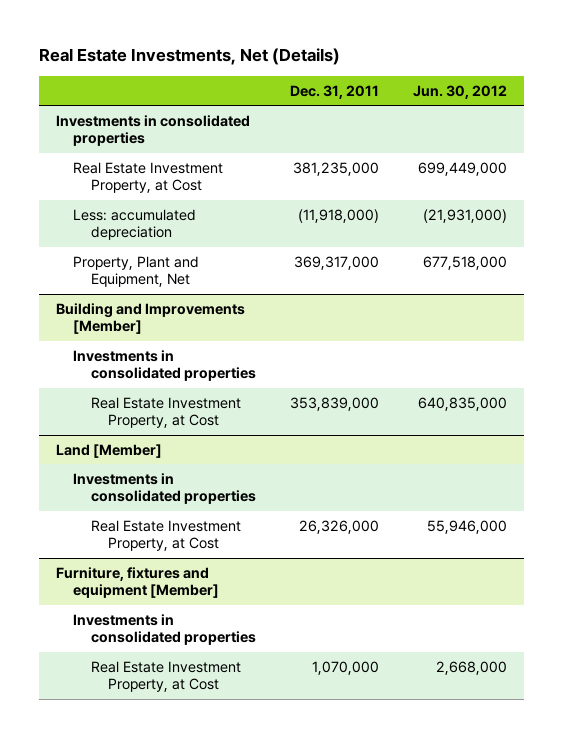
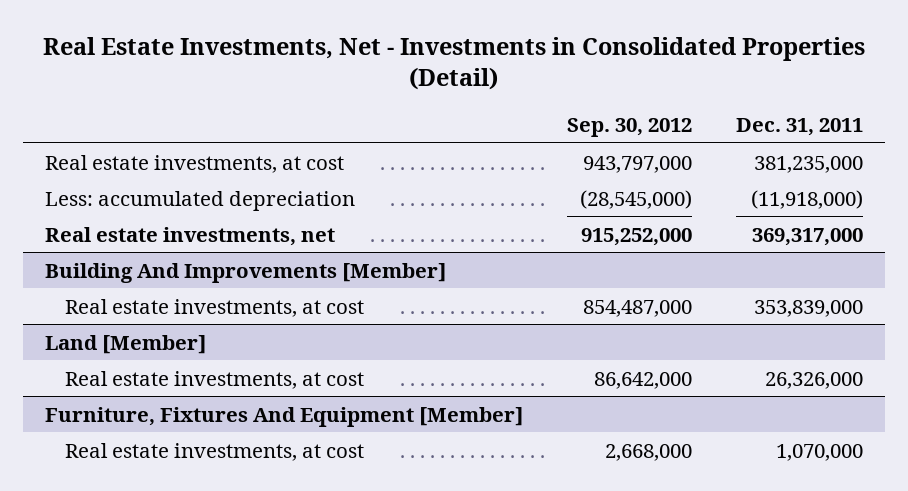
[38,48,340,66] Real Estate Investments, Net (Details) -> [42,36,865,91] Real Estate Investments, Net - Investments in Consolidated Properties (Detail)
[413,84,508,99] Jun. 30, 2012 -> none
none -> [566,117,692,137] Sep. 30, 2012
[55,114,250,147] Investments in consolidated properties -> none
[73,161,224,194] Real Estate Investment Property, at Cost -> [44,154,344,173] Real estate investments, at cost
[73,349,256,382] Investments in consolidated properties -> none
[73,255,200,288] Property, Plant and Equipment, Net -> [44,226,335,246] Real estate investments, net
[55,302,245,335] Building and Improvements [Member] -> [44,262,446,283] Building And Improvements [Member]
[90,396,241,429] Real Estate Investment Property, at Cost -> [64,298,364,317] Real estate investments, at cost
[73,472,256,505] Investments in consolidated properties -> none
[73,613,256,646] Investments in consolidated properties -> none
[90,519,241,552] Real Estate Investment Property, at Cost -> [64,370,364,389] Real estate investments, at cost
[55,566,220,599] Furniture, fixtures and equipment [Member] -> [44,406,523,427] Furniture, Fixtures And Equipment [Member]
[90,660,241,693] Real Estate Investment Property, at Cost -> [64,442,364,461] Real estate investments, at cost

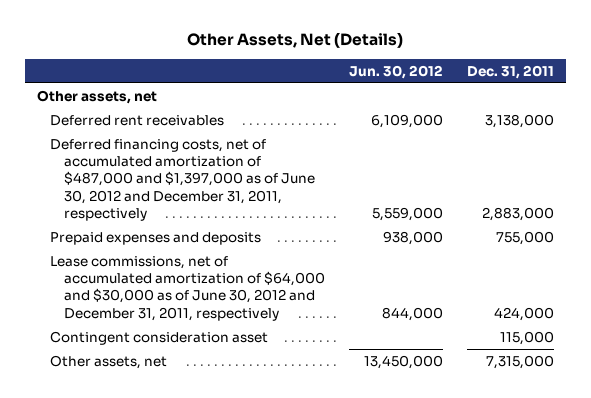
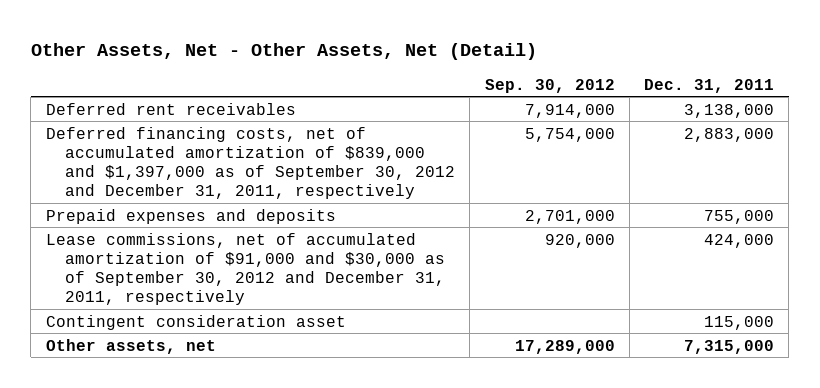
[187,32,404,49] Other Assets, Net (Details) -> [30,42,537,60] Other Assets, Net - Other Assets, Net (Detail)
[349,64,444,79] Jun. 30, 2012 -> none
none -> [484,78,615,93] Sep. 30, 2012
[36,89,157,104] Other assets, net -> none
[50,138,316,221] Deferred financing costs, net of accumulated amortization of $487,000 and $1,397,000 as of June 30, 2012 and December 31, 2011, respectively -> [45,126,456,199] Deferred financing costs, net of accumulated amortization of $839,000 and $1,397,000 as of September 30, 2012 and December 31, 2011, respectively
[50,255,326,321] Lease commissions, net of accumulated amortization of $64,000 and $30,000 as of June 30, 2012 and December 31, 2011, respectively -> [45,232,446,305] Lease commissions, net of accumulated amortization of $91,000 and $30,000 as of September 30, 2012 and December 31, 2011, respectively

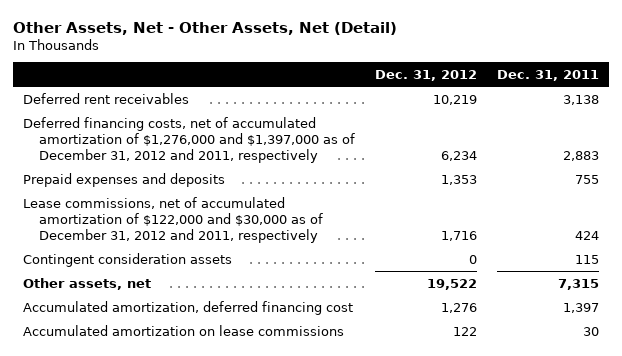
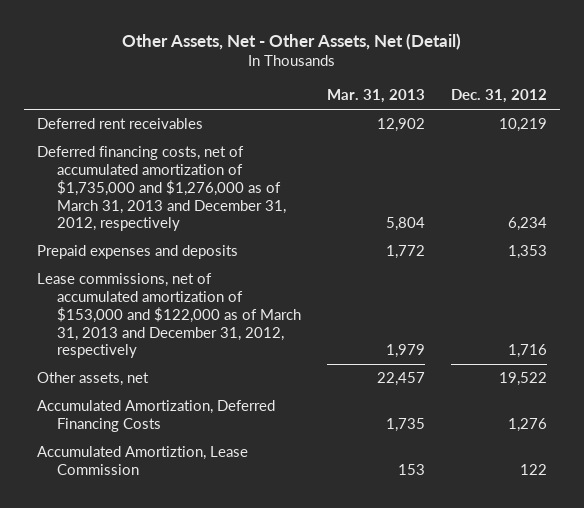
[496,69,599,81] Dec. 31, 2011 -> none
none -> [327,89,426,104] Mar. 31, 2013
[22,116,355,163] Deferred financing costs, net of accumulated amortization of $1,276,000 and $1,397,000 as of December 31, 2012 and 2011, respectively -> [37,146,287,232] Deferred financing costs, net of accumulated amortization of $1,735,000 and $1,276,000 as of March 31, 2013 and December 31, 2012, respectively
[22,252,232,267] Contingent consideration assets -> none
[22,196,323,243] Lease commissions, net of accumulated amortization of $122,000 and $30,000 as of December 31, 2012 and 2011, respectively -> [37,273,302,359] Lease commissions, net of accumulated amortization of $153,000 and $122,000 as of March 31, 2013 and December 31, 2012, respectively
[22,300,353,315] Accumulated amortization, deferred financing cost -> [37,400,276,433] Accumulated Amortization, Deferred Financing Costs
[22,324,344,336] Accumulated amortization on lease commissions -> [37,446,249,476] Accumulated Amortiztion, Lease Commission

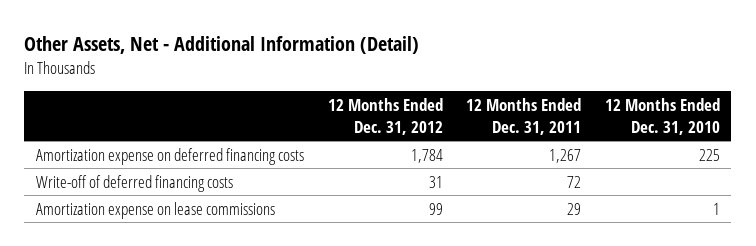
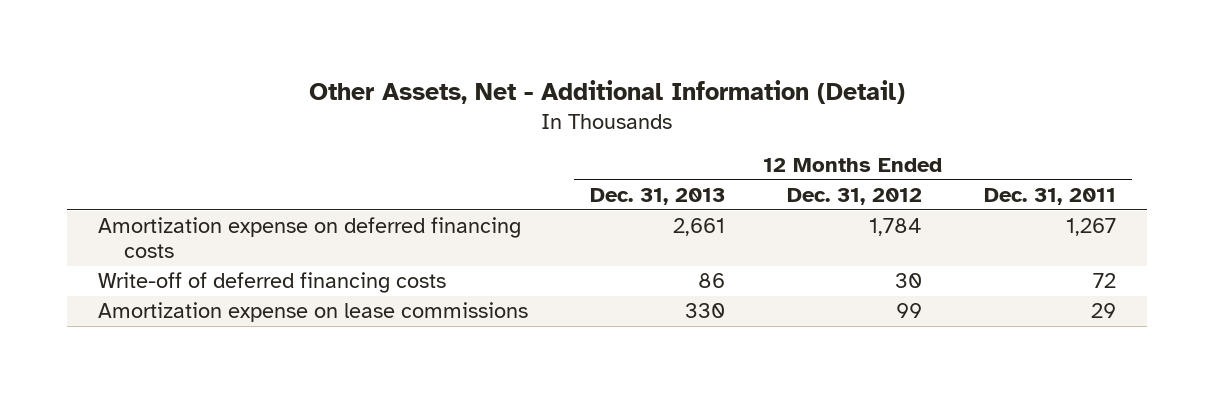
[604,97,720,135] 12 Months Ended Dec. 31, 2010 -> none
none -> [589,188,725,206] Dec. 31, 2013
[428,175,443,188] 31 -> [895,273,923,289] 30

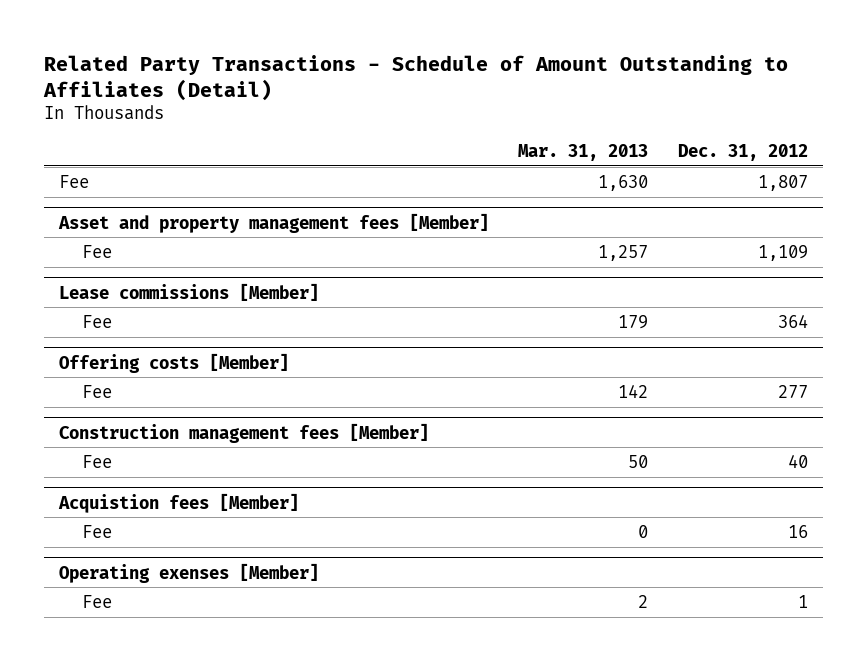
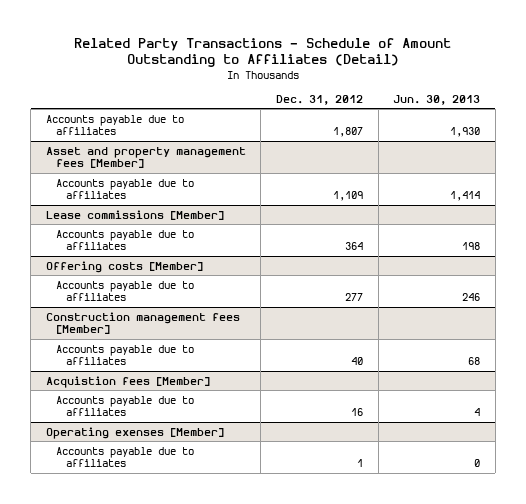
[518,144,649,162] Mar. 31, 2013 -> none
none -> [393,94,481,105] Jun. 30, 2013
[59,174,90,188] Fee -> [45,114,184,136] Accounts payable due to affiliates
[81,244,112,258] Fee -> [56,178,195,200] Accounts payable due to affiliates
[81,314,112,328] Fee -> [56,229,195,251] Accounts payable due to affiliates
[81,384,112,398] Fee -> [56,280,195,302] Accounts payable due to affiliates
[81,454,112,468] Fee -> [56,344,195,366] Accounts payable due to affiliates
[81,524,112,538] Fee -> [56,395,195,417] Accounts payable due to affiliates
[81,594,112,608] Fee -> [56,446,195,468] Accounts payable due to affiliates

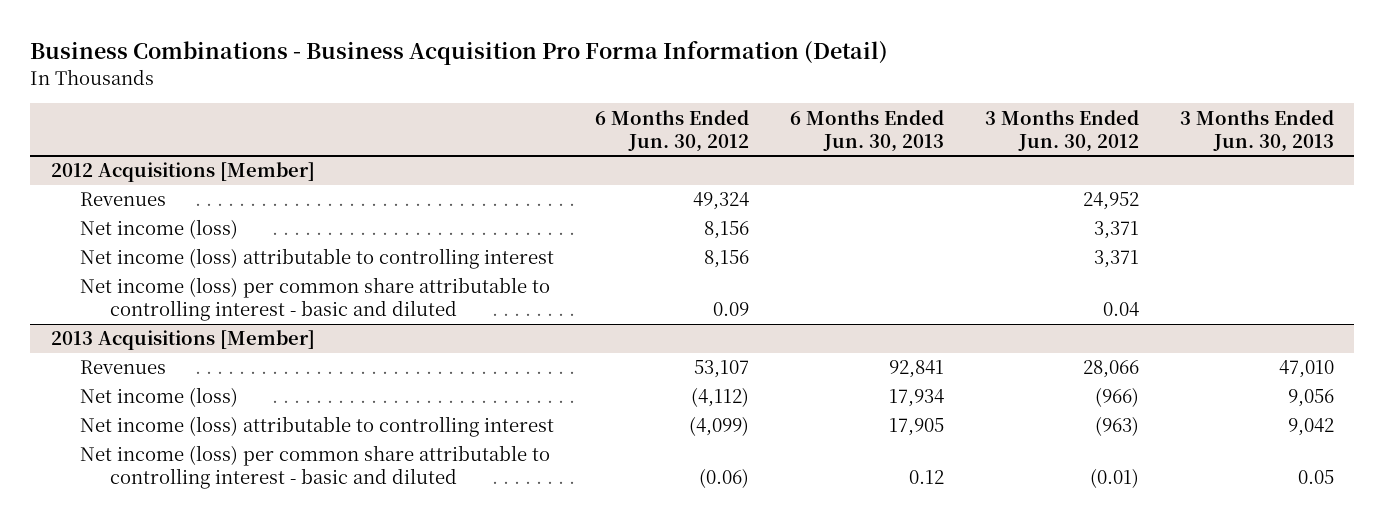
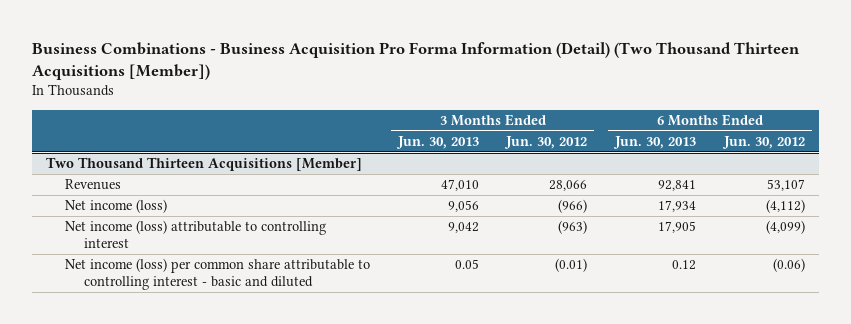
[30,41,889,66] Business Combinations - Business Acquisition Pro Forma Information (Detail) -> [31,42,800,81] Business Combinations - Business Acquisition Pro Forma Information (Detail) (Two Thousand Thirteen Acquisitions [Member])
[50,162,315,183] 2012 Acquisitions [Member] -> none
[80,192,167,207] Revenues -> none
[80,219,239,240] Net income (loss) -> none
[80,248,555,270] Net income (loss) attributable to controlling interest -> none
[80,277,551,322] Net income (loss) per common share attributable to controlling interest - basic and diluted -> none
[50,330,315,351] 2013 Acquisitions [Member] -> none
none -> [45,157,362,172] Two Thousand Thirteen Acquisitions [Member]

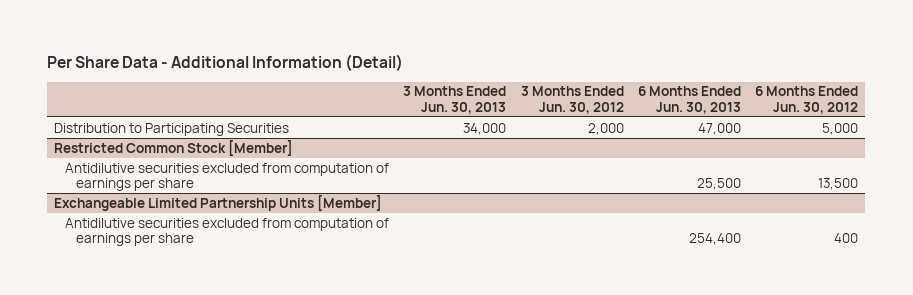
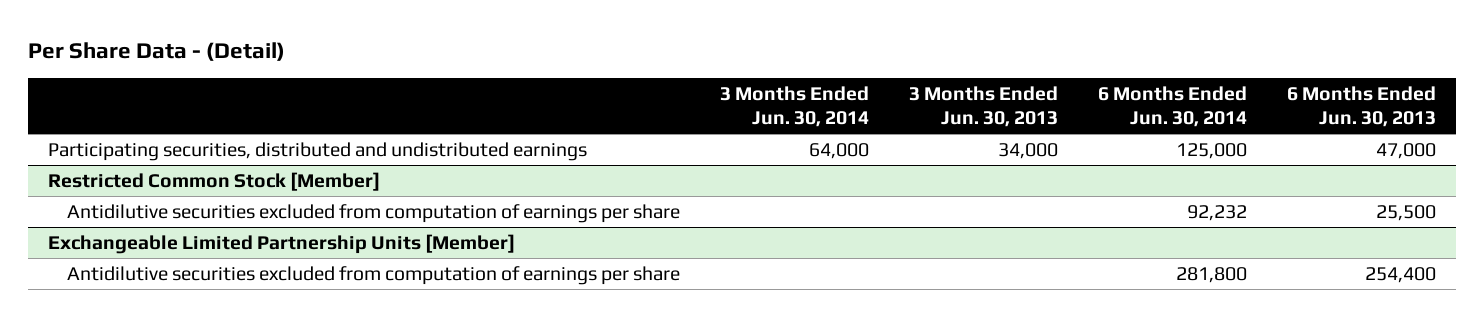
[47,54,404,72] Per Share Data - Additional Information (Detail) -> [28,42,286,62] Per Share Data - (Detail)
[520,86,624,115] 3 Months Ended Jun. 30, 2012 -> none
[755,86,859,115] 6 Months Ended Jun. 30, 2012 -> none
none -> [719,85,869,127] 3 Months Ended Jun. 30, 2014
none -> [1098,85,1248,127] 6 Months Ended Jun. 30, 2014
[54,122,290,136] Distribution to Participating Securities -> [48,142,588,162] Participating securities, distributed and undistributed earnings

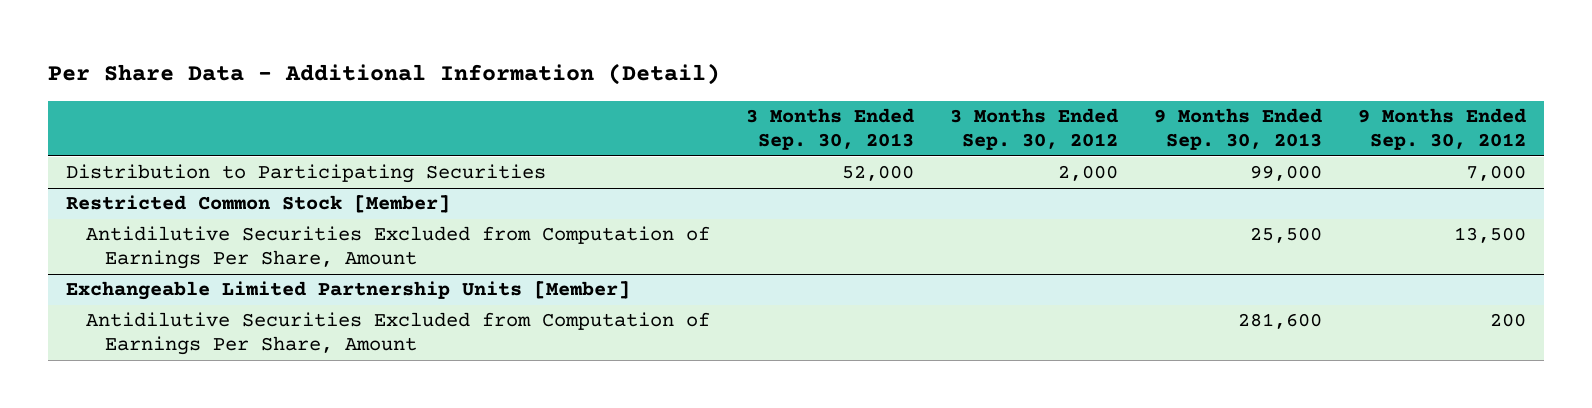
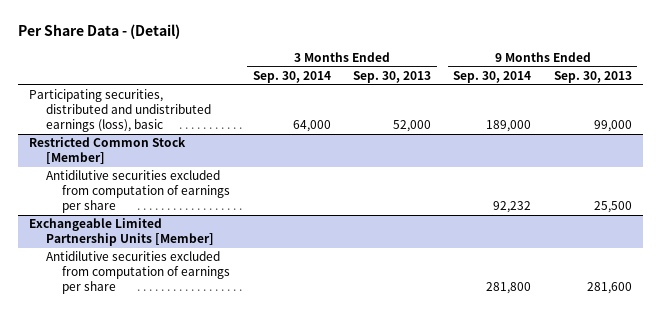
[48,63,721,86] Per Share Data - Additional Information (Detail) -> [17,24,180,40] Per Share Data - (Detail)
[949,108,1118,151] 3 Months Ended Sep. 30, 2012 -> none
[1357,108,1526,151] 9 Months Ended Sep. 30, 2012 -> none
none -> [252,70,331,83] Sep. 30, 2014
none -> [453,70,532,83] Sep. 30, 2014
[66,164,547,184] Distribution to Participating Securities -> [28,89,211,132] Participating securities, distributed and undistributed earnings (loss), basic
[85,226,710,270] Antidilutive Securities Excluded from Computation of Earnings Per Share, Amount -> [45,170,231,213] Antidilutive securities excluded from computation of earnings per share
[85,312,710,356] Antidilutive Securities Excluded from Computation of Earnings Per Share, Amount -> [45,251,231,294] Antidilutive securities excluded from computation of earnings per share

